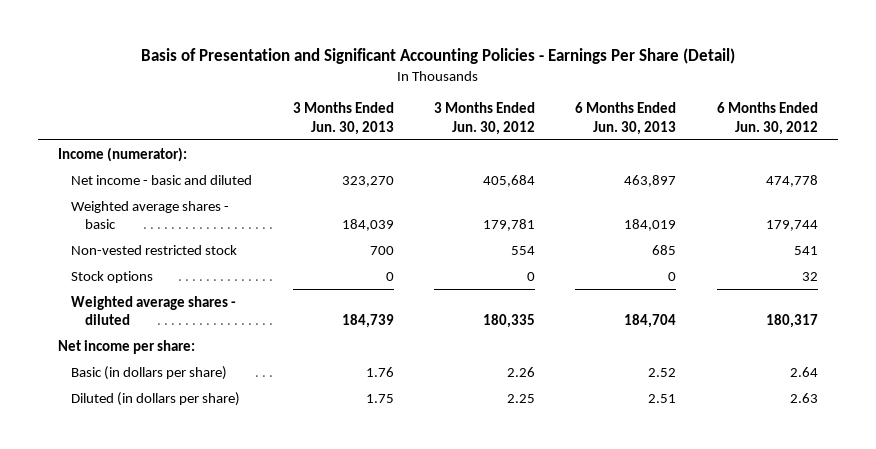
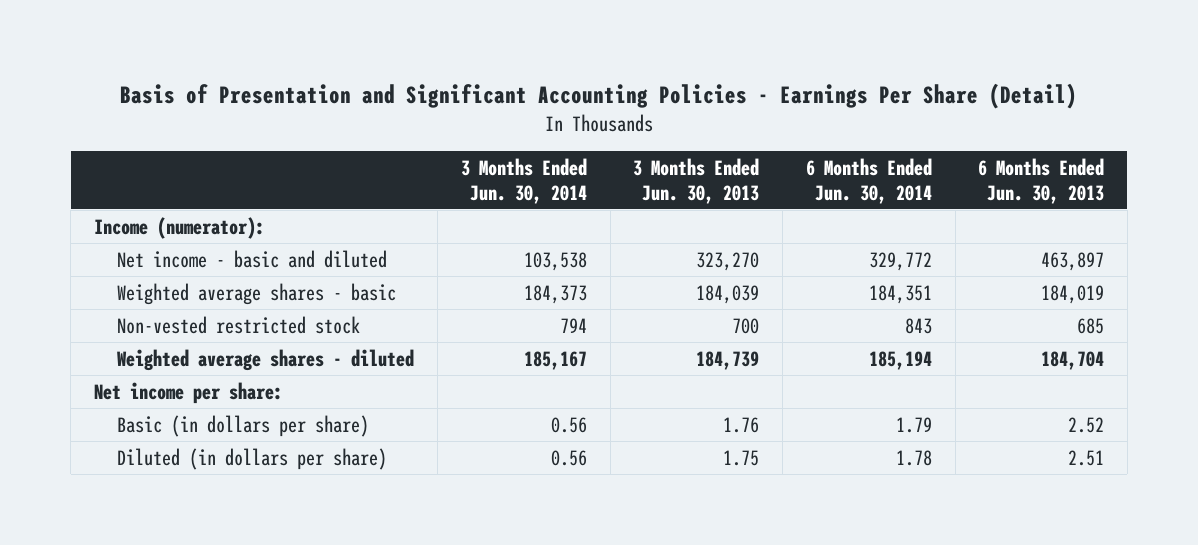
[434,102,536,135] 3 Months Ended Jun. 30, 2012 -> none
[716,102,818,135] 6 Months Ended Jun. 30, 2012 -> none
none -> [460,157,587,204] 3 Months Ended Jun. 30, 2014
none -> [805,157,932,204] 6 Months Ended Jun. 30, 2014
[71,270,154,283] Stock options -> none

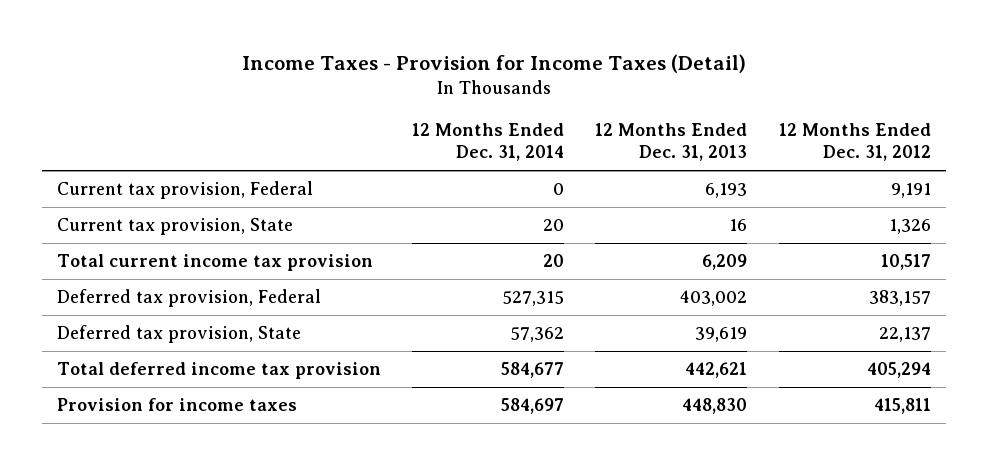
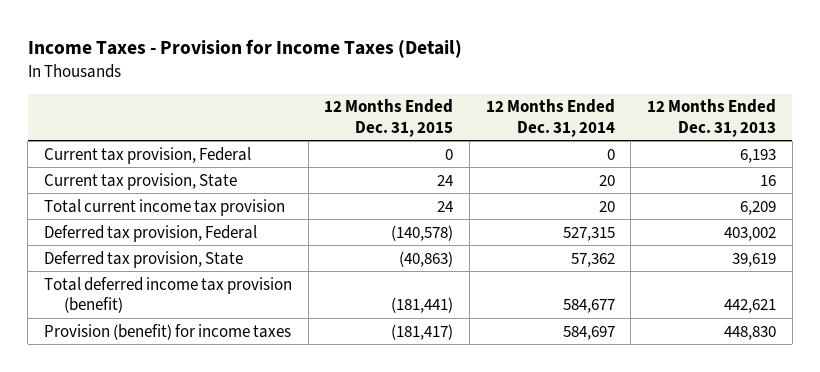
[778,123,931,162] 12 Months Ended Dec. 31, 2012 -> none
none -> [324,99,454,137] 12 Months Ended Dec. 31, 2015
[57,362,382,380] Total deferred income tax provision -> [43,276,292,314] Total deferred income tax provision (benefit)
[57,398,298,412] Provision for income taxes -> [43,323,291,340] Provision (benefit) for income taxes

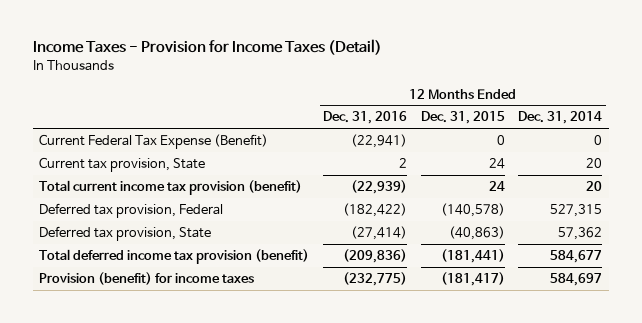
[647,99,777,137] 12 Months Ended Dec. 31, 2013 -> none
none -> [323,111,408,125] Dec. 31, 2016
[43,146,251,164] Current tax provision, Federal -> [39,134,269,150] Current Federal Tax Expense (Benefit)
[43,198,285,216] Total current income tax provision -> [39,180,303,196] Total current income tax provision (benefit)

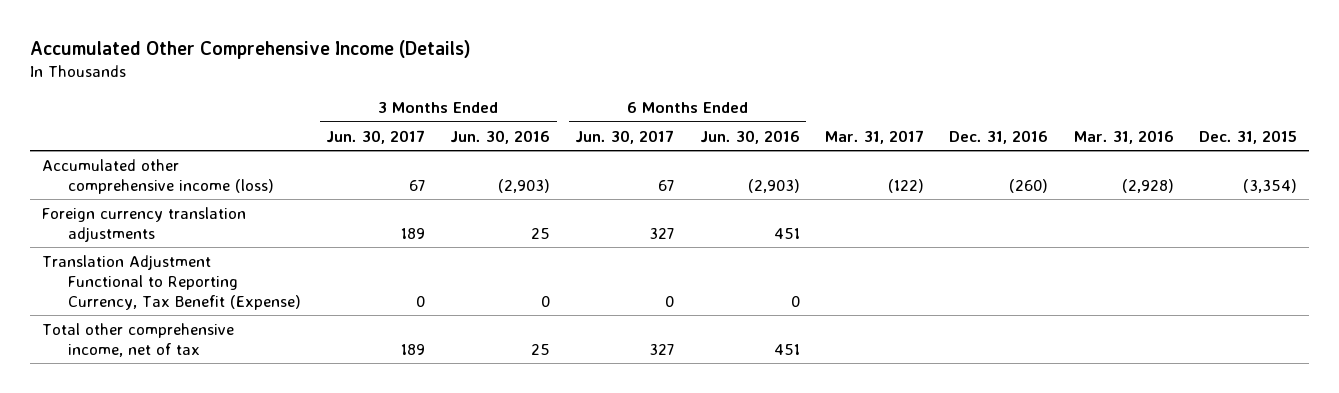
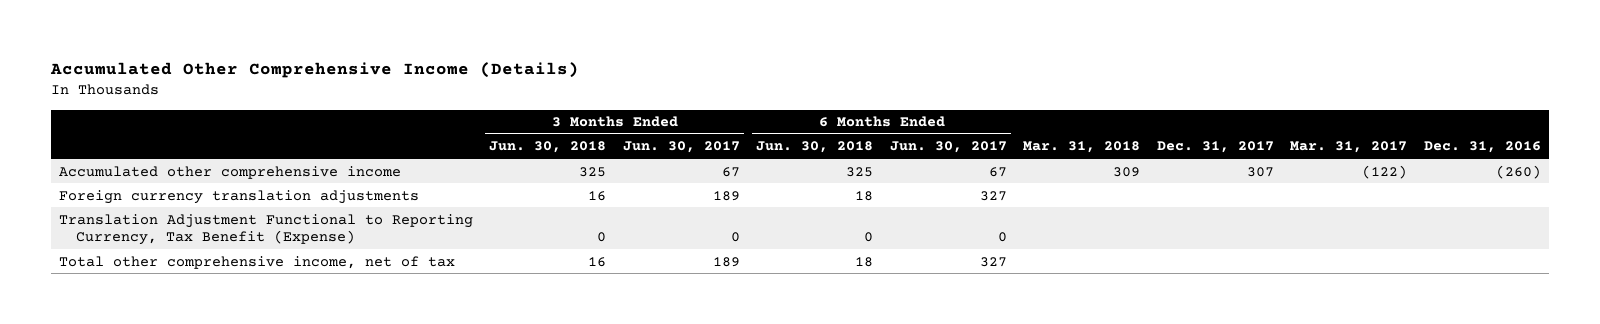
[450,129,551,144] Jun. 30, 2016 -> none
[699,129,800,144] Jun. 30, 2016 -> none
[1073,129,1174,144] Mar. 31, 2016 -> none
[1198,129,1297,144] Dec. 31, 2015 -> none
none -> [489,141,607,154] Jun. 30, 2018
none -> [756,141,874,154] Jun. 30, 2018
none -> [1023,141,1141,154] Mar. 31, 2018
none -> [1156,141,1274,154] Dec. 31, 2017
[42,158,274,194] Accumulated other comprehensive income (loss) -> [58,165,401,179] Accumulated other comprehensive income

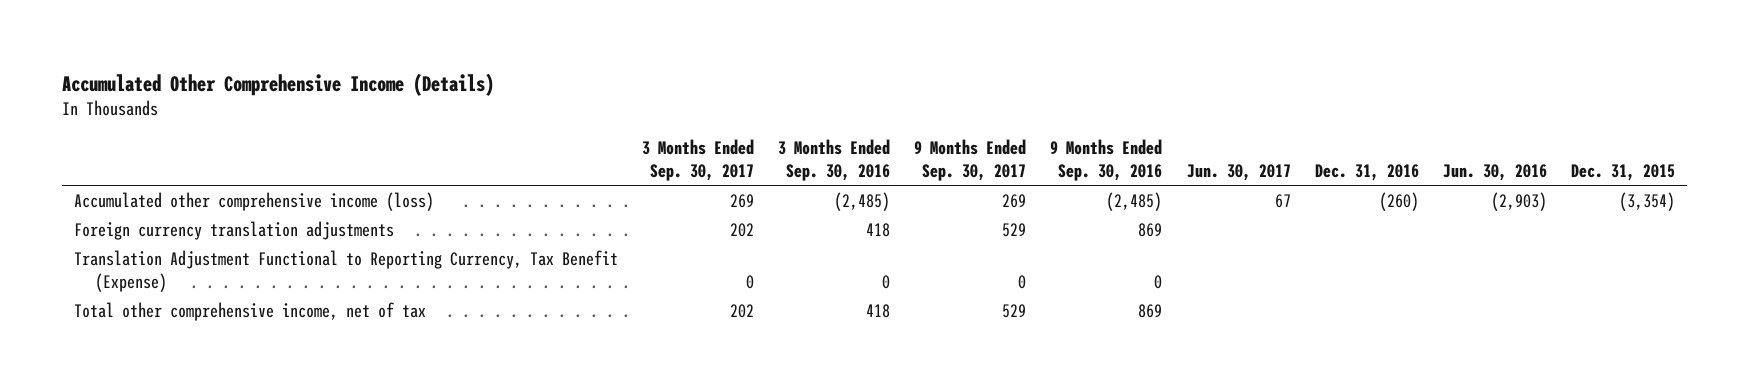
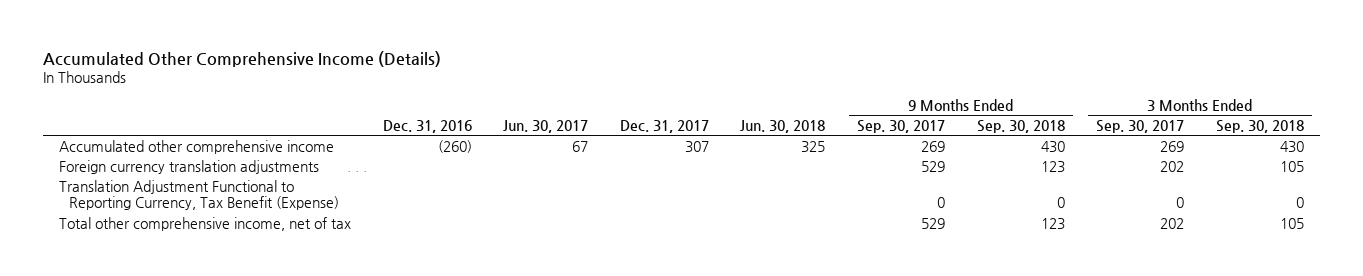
[778,139,891,182] 3 Months Ended Sep. 30, 2016 -> none
[1050,139,1163,182] 9 Months Ended Sep. 30, 2016 -> none
[1442,164,1547,182] Jun. 30, 2016 -> none
[1570,164,1675,182] Dec. 31, 2015 -> none
none -> [619,119,709,133] Dec. 31, 2017
none -> [740,119,826,133] Jun. 30, 2018
none -> [976,119,1065,133] Sep. 30, 2018
none -> [1215,119,1304,133] Sep. 30, 2018
[74,191,435,211] Accumulated other comprehensive income (loss) -> [59,139,335,154] Accumulated other comprehensive income

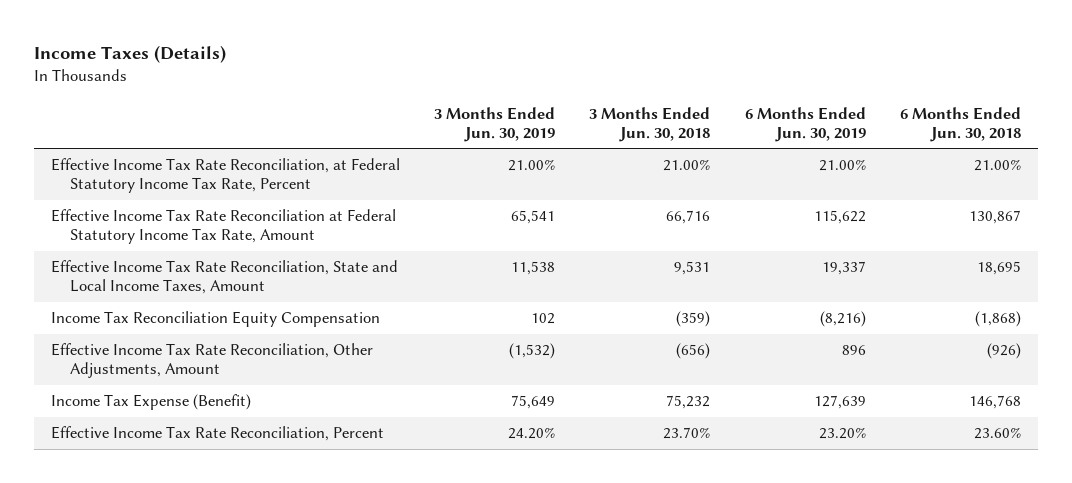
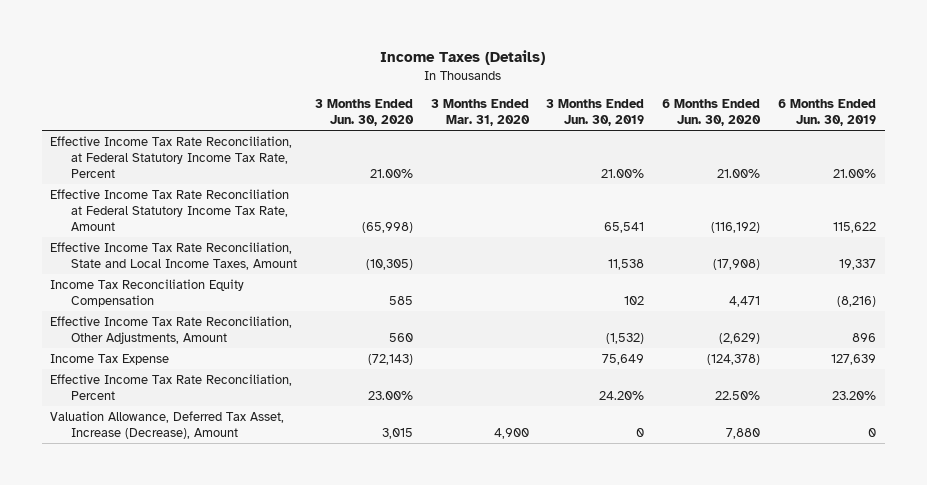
[589,106,711,142] 3 Months Ended Jun. 30, 2018 -> none
[899,106,1021,142] 6 Months Ended Jun. 30, 2018 -> none
none -> [314,99,414,127] 3 Months Ended Jun. 30, 2020
none -> [430,99,530,127] 3 Months Ended Mar. 31, 2020
none -> [662,99,762,127] 6 Months Ended Jun. 30, 2020
[51,394,252,411] Income Tax Expense (Benefit) -> [50,354,170,366] Income Tax Expense
none -> [50,411,285,440] Valuation Allowance, Deferred Tax Asset, Increase (Decrease), Amount

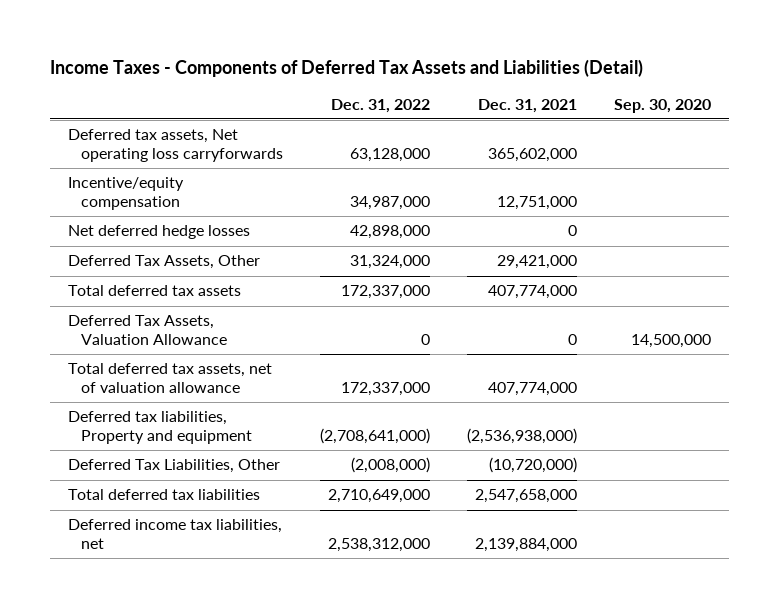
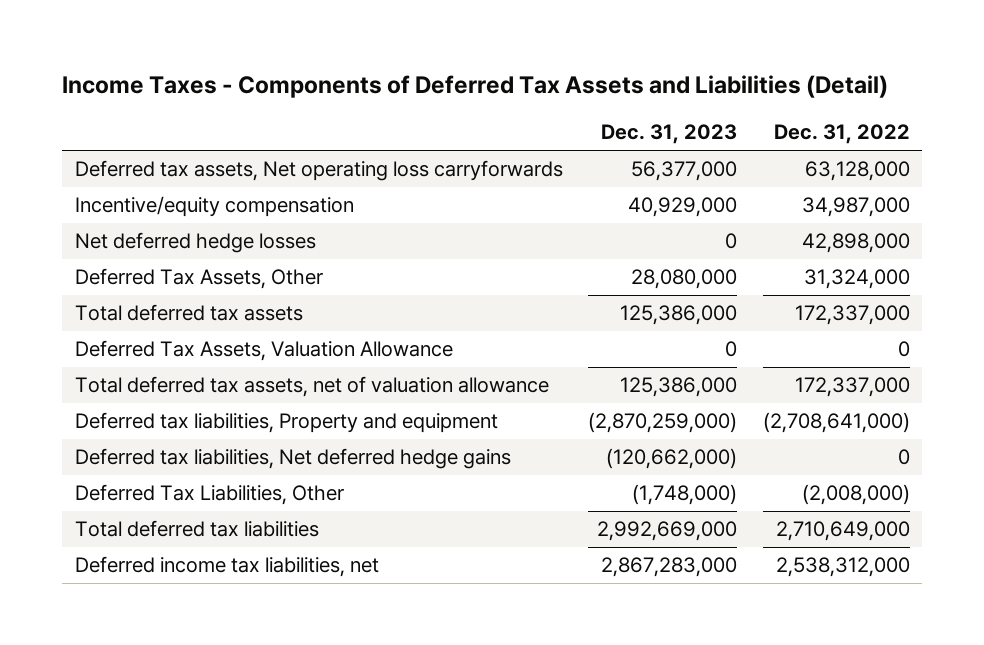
[477,98,577,113] Dec. 31, 2021 -> none
[613,98,711,113] Sep. 30, 2020 -> none
none -> [601,124,738,145] Dec. 31, 2023
none -> [74,448,511,470] Deferred tax liabilities, Net deferred hedge gains

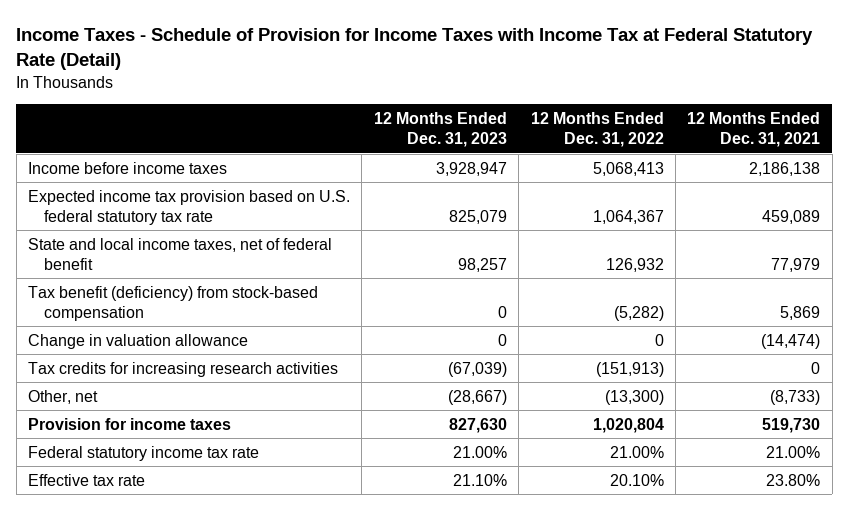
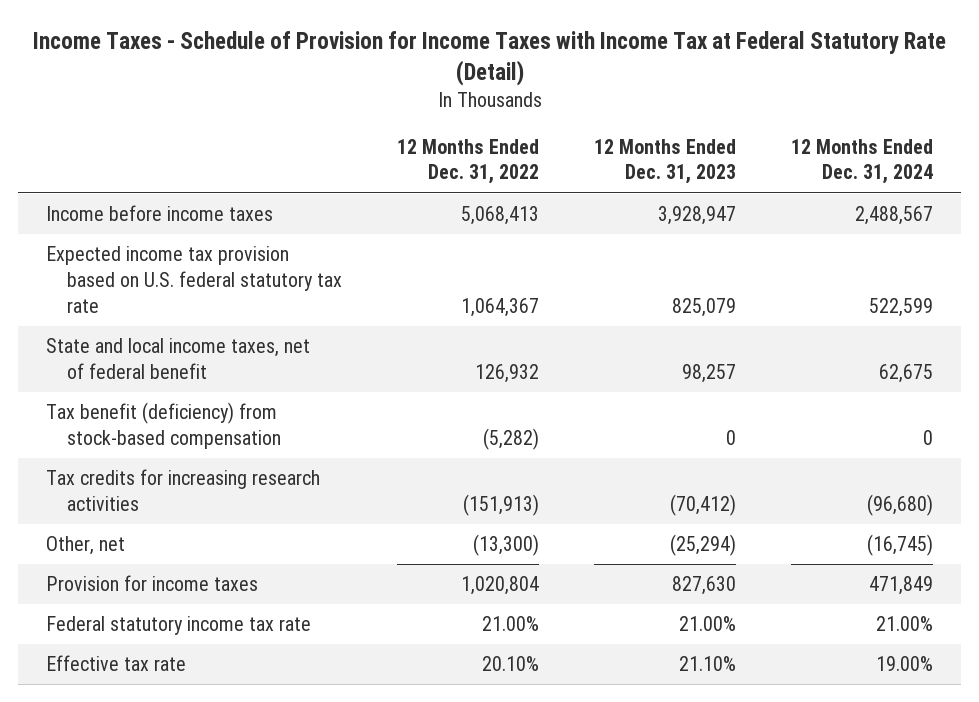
[687,111,821,147] 12 Months Ended Dec. 31, 2021 -> none
none -> [791,138,934,185] 12 Months Ended Dec. 31, 2024
[27,333,248,349] Change in valuation allowance -> none
[447,361,507,377] (67,039) -> [670,493,737,516] (70,412)
[447,389,507,405] (28,667) -> [670,534,737,557] (25,294)

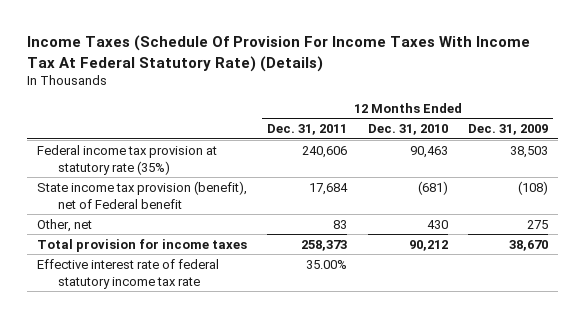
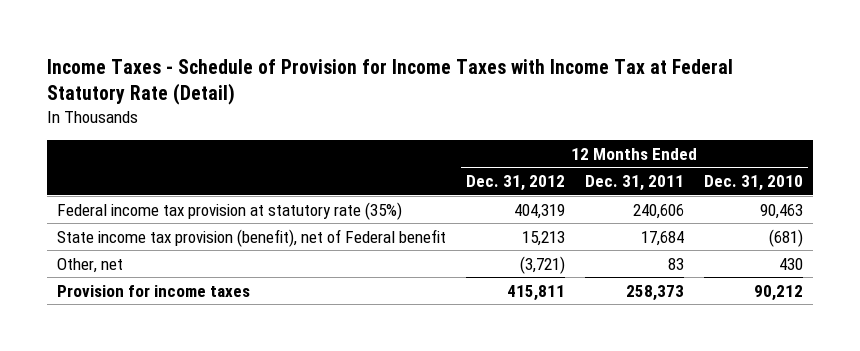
[27,35,531,72] Income Taxes (Schedule Of Provision For Income Taxes With Income Tax At Federal Statutory Rate) (Details) -> [47,58,734,106] Income Taxes - Schedule of Provision for Income Taxes with Income Tax at Federal Statutory Rate (Detail)
[467,124,548,136] Dec. 31, 2009 -> none
none -> [465,175,565,192] Dec. 31, 2012
[37,258,220,289] Effective interest rate of federal statutory income tax rate -> none
[37,238,248,252] Total provision for income taxes -> [57,284,251,297] Provision for income taxes

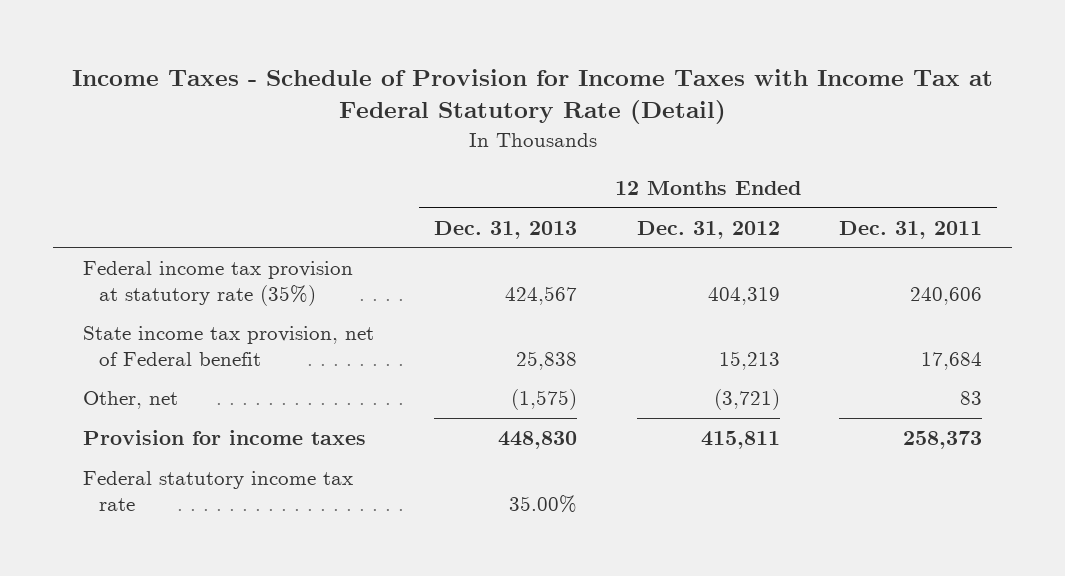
[703,175,803,192] Dec. 31, 2010 -> none
none -> [433,220,577,239] Dec. 31, 2013
[57,228,447,247] State income tax provision (benefit), net of Federal benefit -> [82,326,374,366] State income tax provision, net of Federal benefit
none -> [82,471,353,511] Federal statutory income tax rate

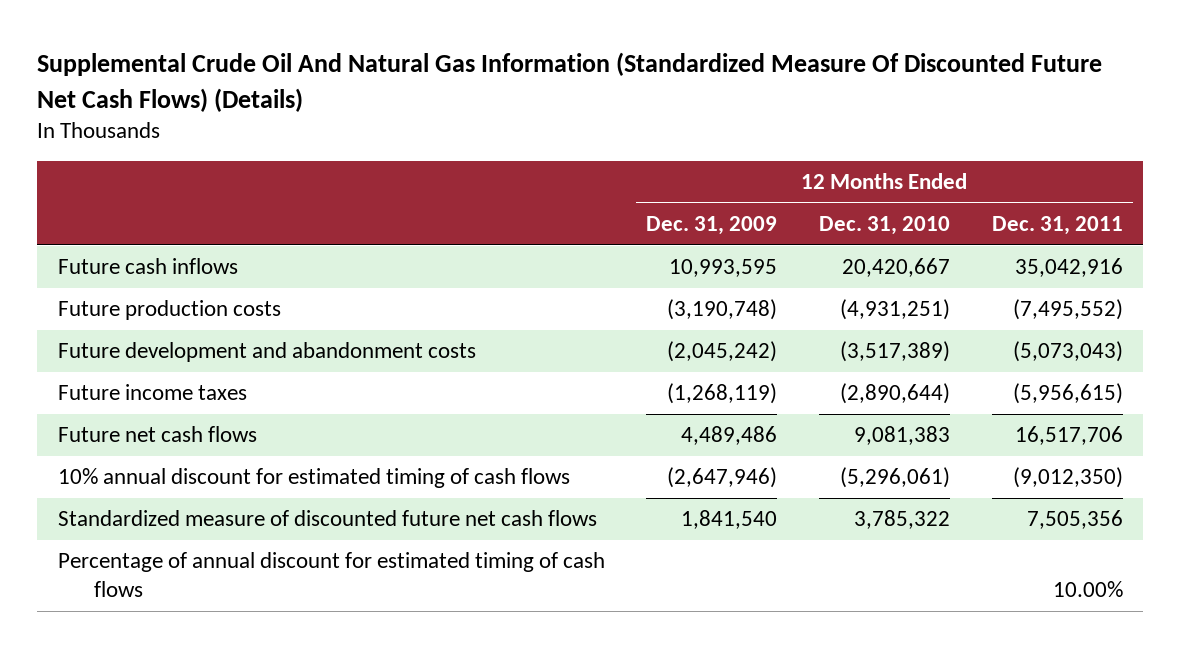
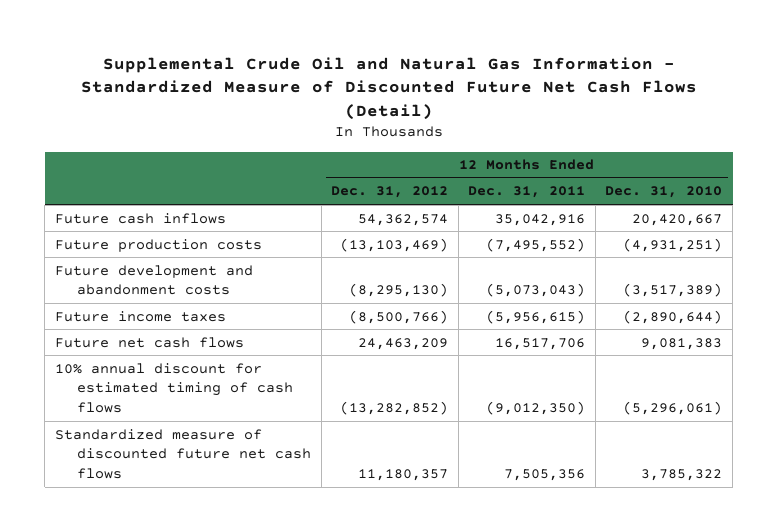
[37,52,1103,112] Supplemental Crude Oil And Natural Gas Information (Standardized Measure Of Discounted Future Net Cash Flows) (Details) -> [80,56,697,120] Supplemental Crude Oil and Natural Gas Information - Standardized Measure of Discounted Future Net Cash Flows (Detail)
[646,216,778,236] Dec. 31, 2009 -> none
none -> [331,186,449,199] Dec. 31, 2012
[57,552,605,598] Percentage of annual discount for estimated timing of cash flows -> none

